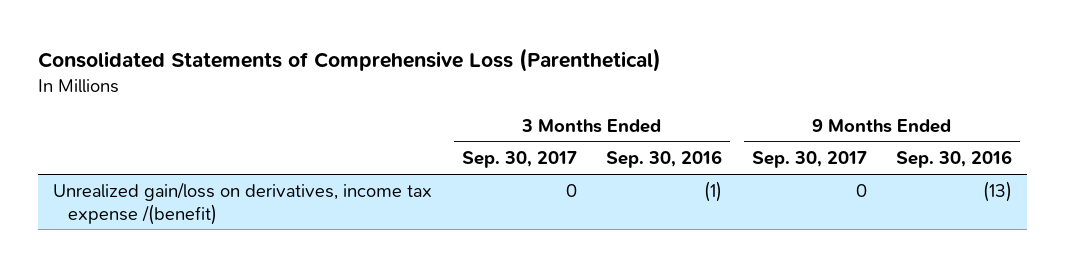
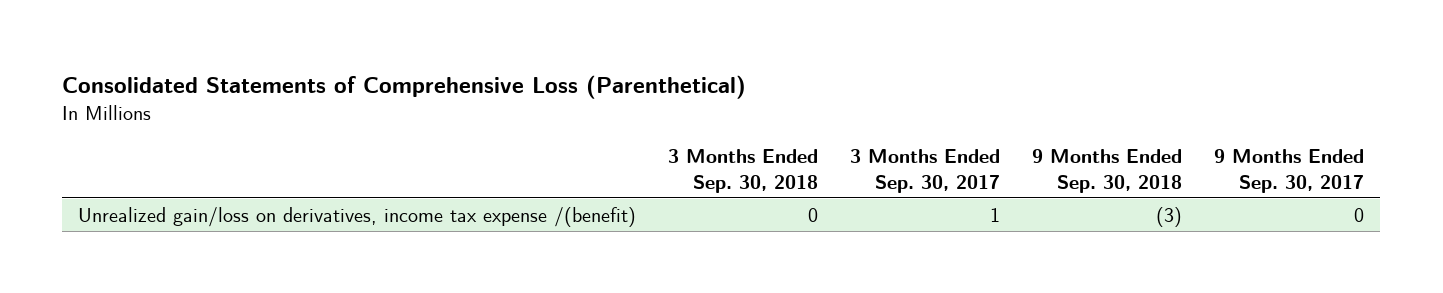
[606,150,723,169] Sep. 30, 2016 -> none
[896,150,1013,169] Sep. 30, 2016 -> none
none -> [668,149,819,193] 3 Months Ended Sep. 30, 2018
none -> [1032,149,1183,193] 9 Months Ended Sep. 30, 2018
[565,184,577,198] 0 -> [990,208,1001,223] 1

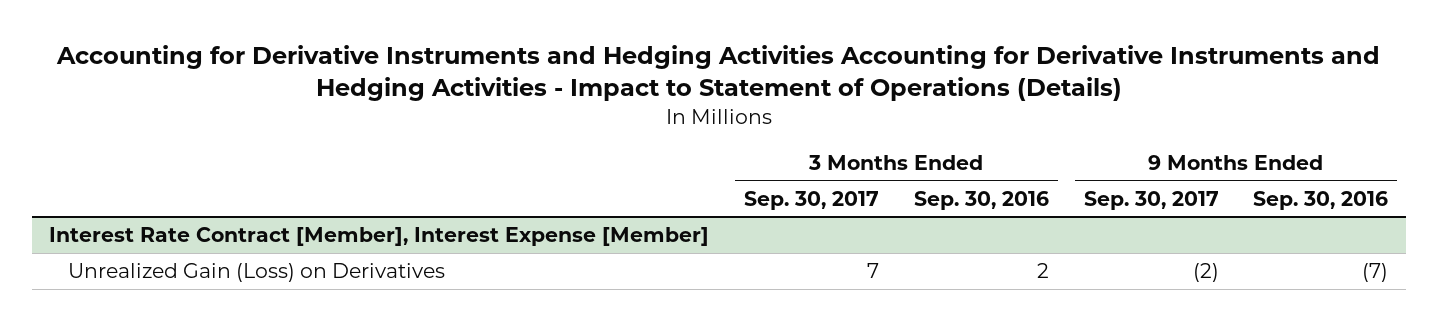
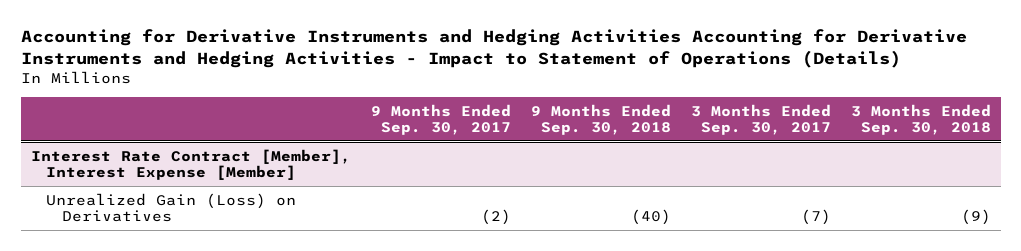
[913,190,1049,210] Sep. 30, 2016 -> none
[1253,190,1389,210] Sep. 30, 2016 -> none
none -> [530,103,671,135] 9 Months Ended Sep. 30, 2018
none -> [850,103,991,135] 3 Months Ended Sep. 30, 2018
[867,263,880,279] 7 -> [800,208,831,225] (7)

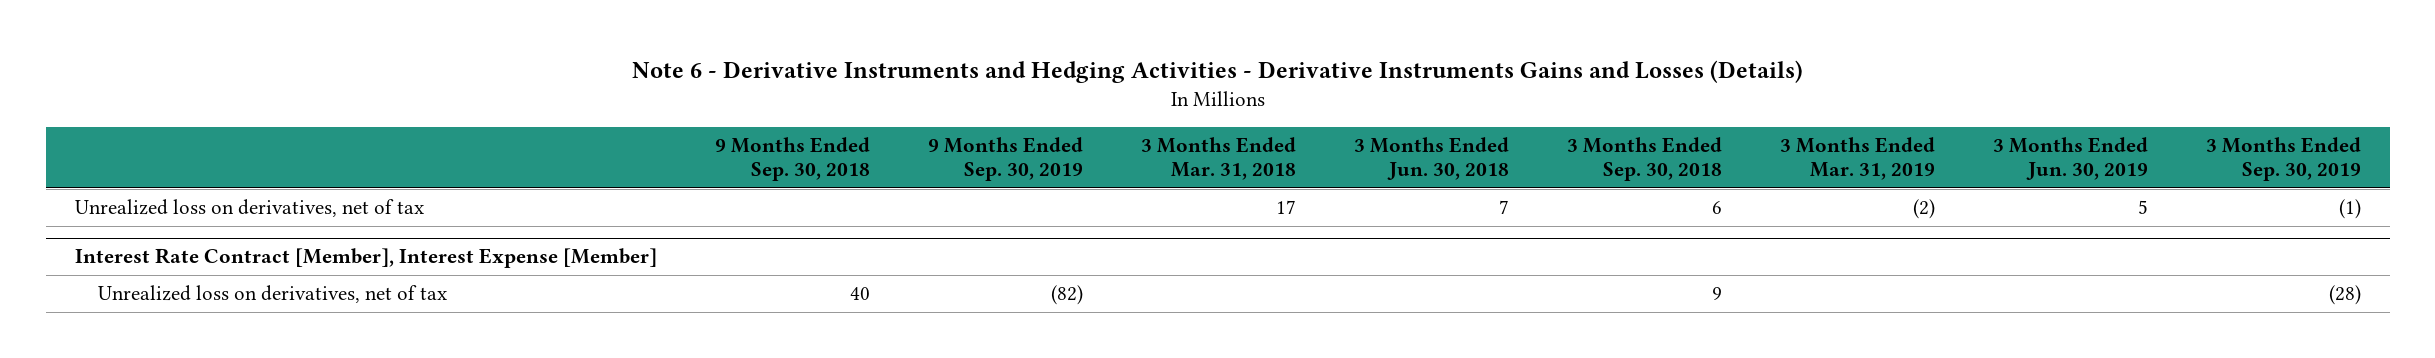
[20,29,967,69] Accounting for Derivative Instruments and Hedging Activities Accounting for Derivative Instruments and Hedging Activities - Impact to Statement of Operations (Details) -> [631,60,1803,84] Note 6 - Derivative Instruments and Hedging Activities - Derivative Instruments Gains and Losses (Details)
[370,103,511,135] 9 Months Ended Sep. 30, 2017 -> none
[690,103,831,135] 3 Months Ended Sep. 30, 2017 -> none
none -> [927,136,1083,182] 9 Months Ended Sep. 30, 2019
none -> [1140,136,1296,181] 3 Months Ended Mar. 31, 2018
none -> [1353,136,1509,181] 3 Months Ended Jun. 30, 2018
none -> [1779,136,1935,181] 3 Months Ended Mar. 31, 2019
none -> [1992,136,2148,181] 3 Months Ended Jun. 30, 2019
none -> [2205,136,2361,182] 3 Months Ended Sep. 30, 2019
none -> [74,199,424,218] Unrealized loss on derivatives, net of tax
[46,192,297,222] Unrealized Gain (Loss) on Derivatives -> [97,285,447,304] Unrealized loss on derivatives, net of tax
[630,208,671,225] (40) -> [849,287,870,301] 40
[960,208,991,225] (9) -> [1711,287,1722,301] 9

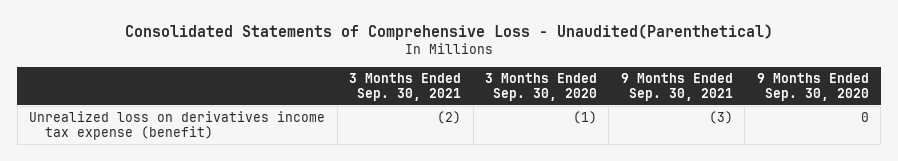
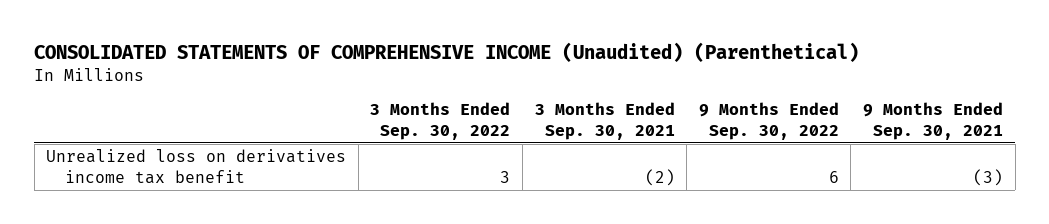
[125,23,774,40] Consolidated Statements of Comprehensive Loss - Unaudited(Parenthetical) -> [34,42,860,63] CONSOLIDATED STATEMENTS OF COMPREHENSIVE INCOME (Unaudited) (Parenthetical)
[485,72,598,101] 3 Months Ended Sep. 30, 2020 -> none
[756,72,869,101] 9 Months Ended Sep. 30, 2020 -> none
none -> [370,102,511,141] 3 Months Ended Sep. 30, 2022
none -> [698,102,839,141] 9 Months Ended Sep. 30, 2022
[29,110,326,141] Unrealized loss on derivatives income tax expense (benefit) -> [46,149,347,184] Unrealized loss on derivatives income tax benefit

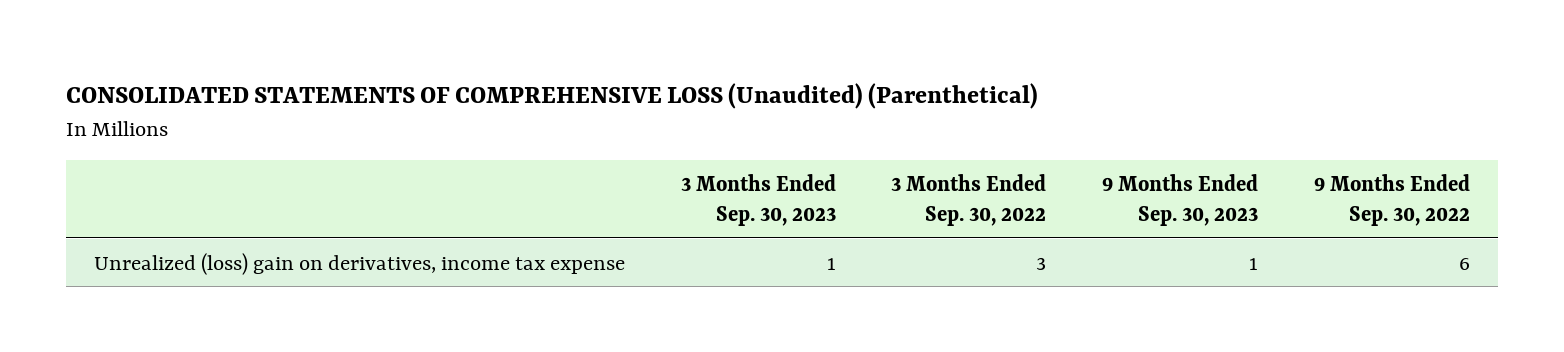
[34,42,860,63] CONSOLIDATED STATEMENTS OF COMPREHENSIVE INCOME (Unaudited) (Parenthetical) -> [65,83,1038,110] CONSOLIDATED STATEMENTS OF COMPREHENSIVE LOSS (Unaudited) (Parenthetical)
[534,102,675,141] 3 Months Ended Sep. 30, 2021 -> none
[862,102,1003,141] 9 Months Ended Sep. 30, 2021 -> none
none -> [680,173,836,227] 3 Months Ended Sep. 30, 2023
none -> [1102,173,1259,227] 9 Months Ended Sep. 30, 2023
[46,149,347,184] Unrealized loss on derivatives income tax benefit -> [93,252,625,275] Unrealized (loss) gain on derivatives, income tax expense

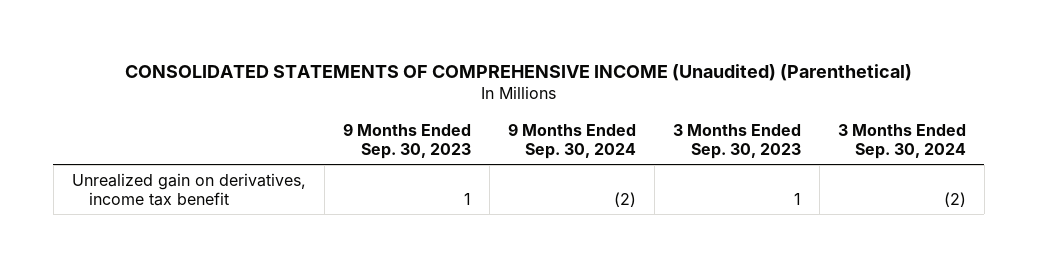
[65,83,1038,110] CONSOLIDATED STATEMENTS OF COMPREHENSIVE LOSS (Unaudited) (Parenthetical) -> [124,63,912,81] CONSOLIDATED STATEMENTS OF COMPREHENSIVE INCOME (Unaudited) (Parenthetical)
[891,173,1047,227] 3 Months Ended Sep. 30, 2022 -> none
[1313,173,1470,227] 9 Months Ended Sep. 30, 2022 -> none
none -> [507,122,636,159] 9 Months Ended Sep. 30, 2024
none -> [837,123,966,159] 3 Months Ended Sep. 30, 2024
[93,252,625,275] Unrealized (loss) gain on derivatives, income tax expense -> [71,173,306,206] Unrealized gain on derivatives, income tax benefit

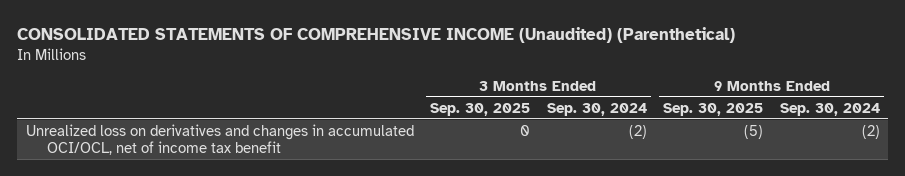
[342,122,471,159] 9 Months Ended Sep. 30, 2023 -> none
[672,123,801,159] 3 Months Ended Sep. 30, 2023 -> none
none -> [430,102,531,116] Sep. 30, 2025
none -> [663,102,764,116] Sep. 30, 2025
[71,173,306,206] Unrealized gain on derivatives, income tax benefit -> [25,123,414,156] Unrealized loss on derivatives and changes in accumulated OCI/OCL, net of income tax benefit

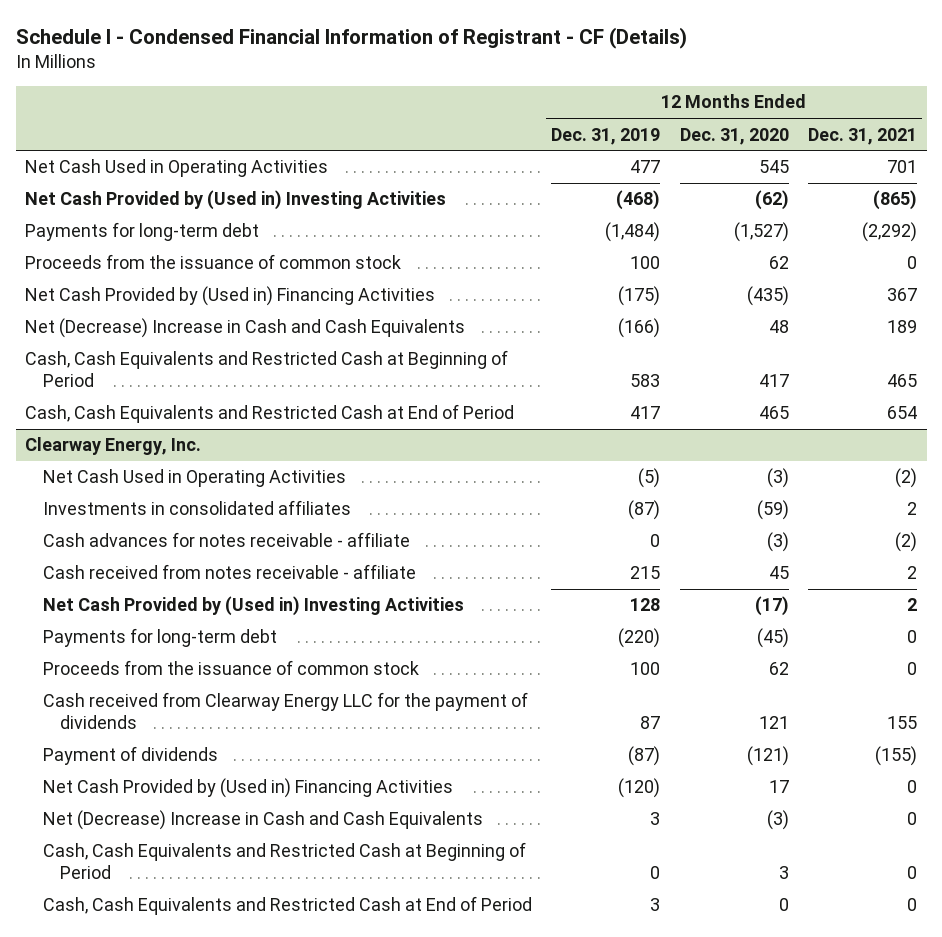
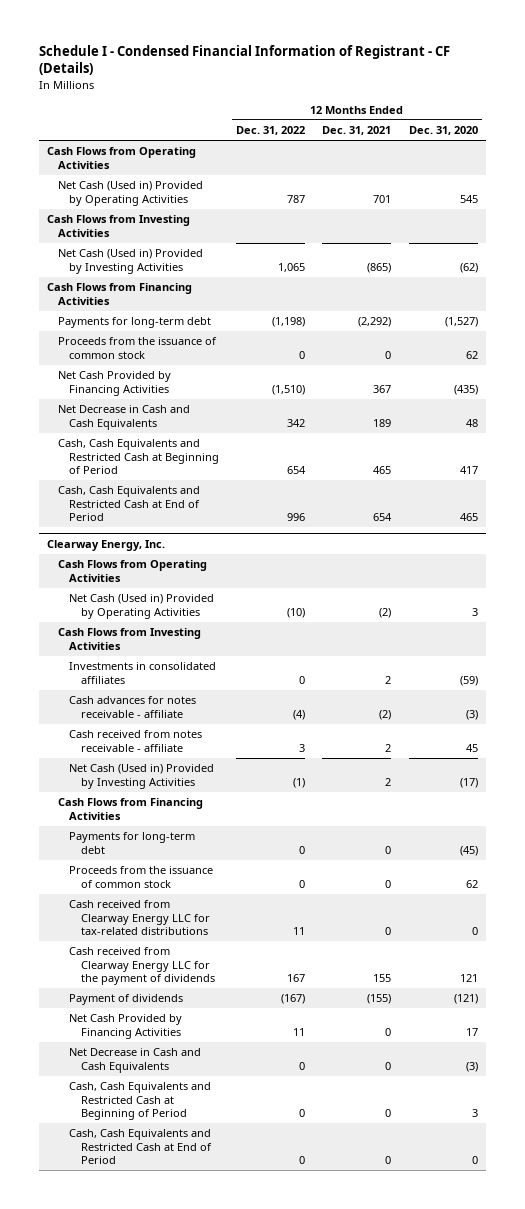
[551,127,661,145] Dec. 31, 2019 -> none
none -> [236,126,306,136] Dec. 31, 2022
none -> [47,147,197,169] Cash Flows from Operating Activities
[25,159,329,178] Net Cash Used in Operating Activities -> [58,181,204,206] Net Cash (Used in) Provided by Operating Activities
none -> [47,215,191,237] Cash Flows from Investing Activities
[25,190,447,211] Net Cash Provided by (Used in) Investing Activities -> [58,249,204,274] Net Cash (Used in) Provided by Investing Activities
none -> [47,283,193,305] Cash Flows from Financing Activities
[25,286,436,307] Net Cash Provided by (Used in) Financing Activities -> [58,371,172,396] Net Cash Provided by Financing Activities
[25,318,466,339] Net (Decrease) Increase in Cash and Cash Equivalents -> [58,405,191,430] Net Decrease in Cash and Cash Equivalents
none -> [58,560,208,582] Cash Flows from Operating Activities
[42,469,346,488] Net Cash Used in Operating Activities -> [69,594,215,619] Net Cash (Used in) Provided by Operating Activities
[766,468,789,489] (3) -> [471,607,478,616] 3
none -> [58,628,202,650] Cash Flows from Investing Activities
[42,596,464,617] Net Cash Provided by (Used in) Investing Activities -> [69,764,215,789] Net Cash (Used in) Provided by Investing Activities
none -> [58,798,204,820] Cash Flows from Financing Activities
none -> [69,900,210,936] Cash received from Clearway Energy LLC for tax-related distributions
[42,778,453,799] Net Cash Provided by (Used in) Financing Activities -> [69,1014,183,1039] Net Cash Provided by Financing Activities
[42,810,483,831] Net (Decrease) Increase in Cash and Cash Equivalents -> [69,1048,202,1073] Net Decrease in Cash and Cash Equivalents

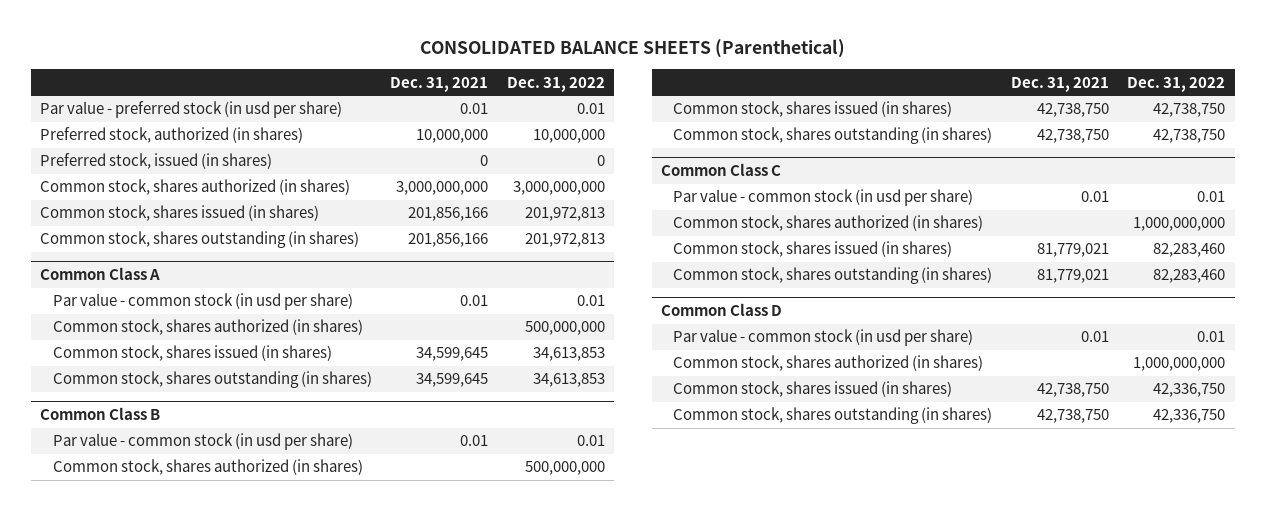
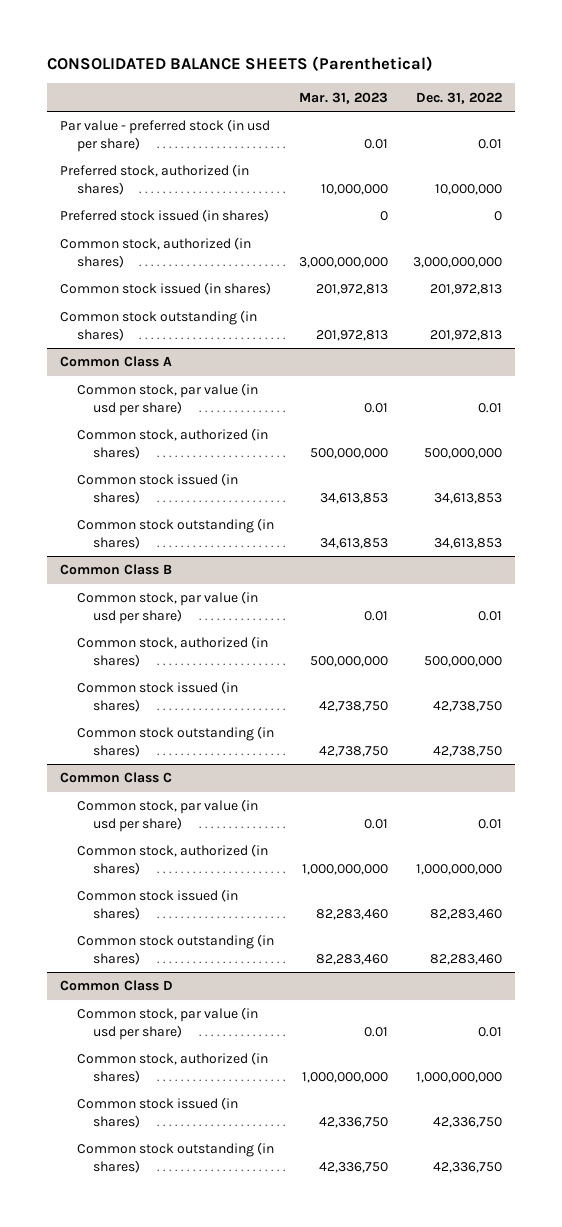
[390,76,489,92] Dec. 31, 2021 -> none
none -> [298,91,388,104] Mar. 31, 2023
[40,153,273,170] Preferred stock, issued (in shares) -> [60,209,270,223] Preferred stock issued (in shares)
[40,179,351,196] Common stock, shares authorized (in shares) -> [60,237,252,269] Common stock, authorized (in shares)
[40,205,320,222] Common stock, shares issued (in shares) -> [60,282,272,296] Common stock issued (in shares)
[40,231,360,249] Common stock, shares outstanding (in shares) -> [60,310,258,342] Common stock outstanding (in shares)
[52,293,353,311] Par value - common stock (in usd per share) -> [76,383,258,417] Common stock, par value (in usd per share)
[52,319,363,336] Common stock, shares authorized (in shares) -> [76,428,268,460] Common stock, authorized (in shares)
[52,345,332,362] Common stock, shares issued (in shares) -> [76,473,238,505] Common stock issued (in shares)
[52,371,372,389] Common stock, shares outstanding (in shares) -> [76,518,274,550] Common stock outstanding (in shares)
[52,433,353,451] Par value - common stock (in usd per share) -> [76,591,258,625] Common stock, par value (in usd per share)
[52,459,363,476] Common stock, shares authorized (in shares) -> [76,636,268,668] Common stock, authorized (in shares)
[673,101,953,118] Common stock, shares issued (in shares) -> [76,681,238,713] Common stock issued (in shares)
[673,127,993,145] Common stock, shares outstanding (in shares) -> [76,726,274,758] Common stock outstanding (in shares)
[673,189,974,207] Par value - common stock (in usd per share) -> [76,799,258,833] Common stock, par value (in usd per share)
[673,215,984,232] Common stock, shares authorized (in shares) -> [76,844,268,876] Common stock, authorized (in shares)
[673,241,953,258] Common stock, shares issued (in shares) -> [76,889,238,921] Common stock issued (in shares)
[673,267,993,285] Common stock, shares outstanding (in shares) -> [76,934,274,966] Common stock outstanding (in shares)
[673,329,974,347] Par value - common stock (in usd per share) -> [76,1007,258,1041] Common stock, par value (in usd per share)
[673,355,984,372] Common stock, shares authorized (in shares) -> [76,1052,268,1084] Common stock, authorized (in shares)
[673,381,953,398] Common stock, shares issued (in shares) -> [76,1097,238,1129] Common stock issued (in shares)
[673,407,993,425] Common stock, shares outstanding (in shares) -> [76,1142,274,1174] Common stock outstanding (in shares)

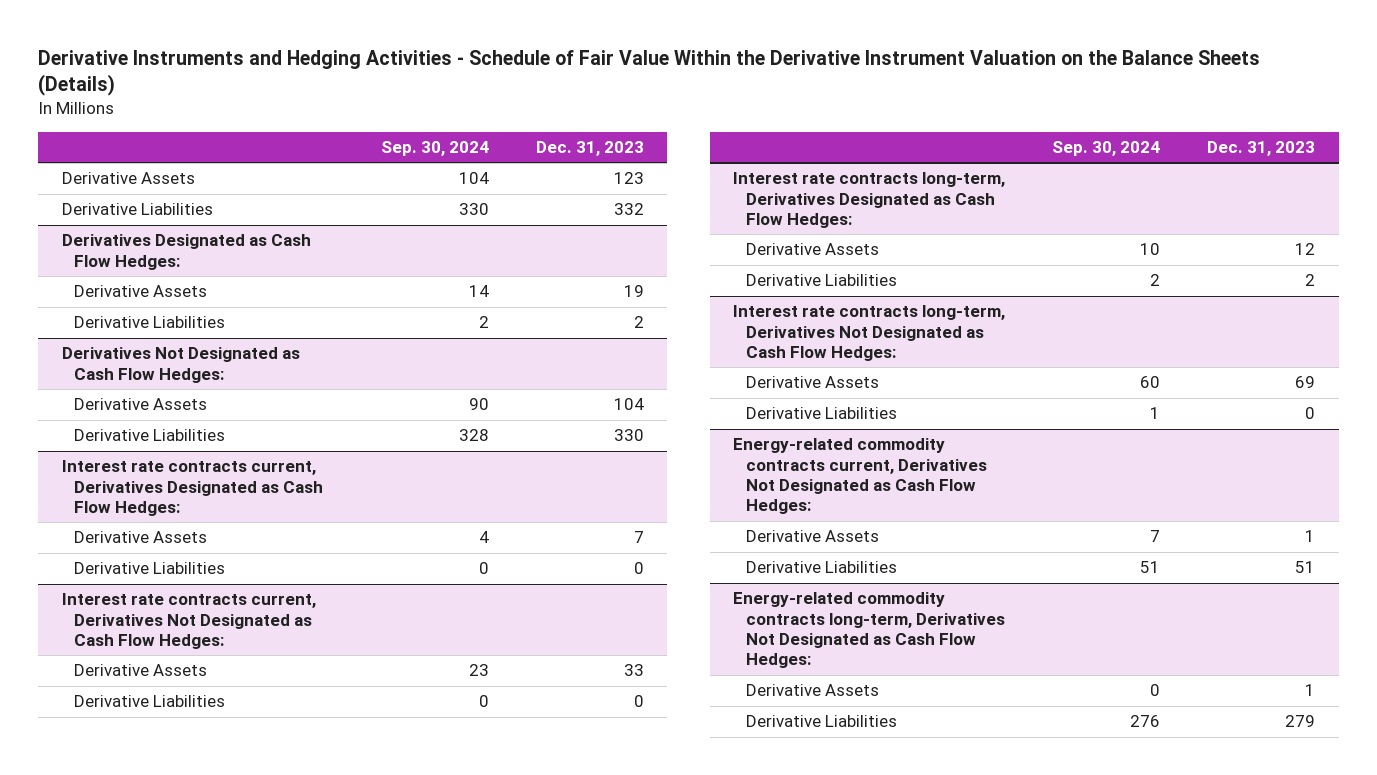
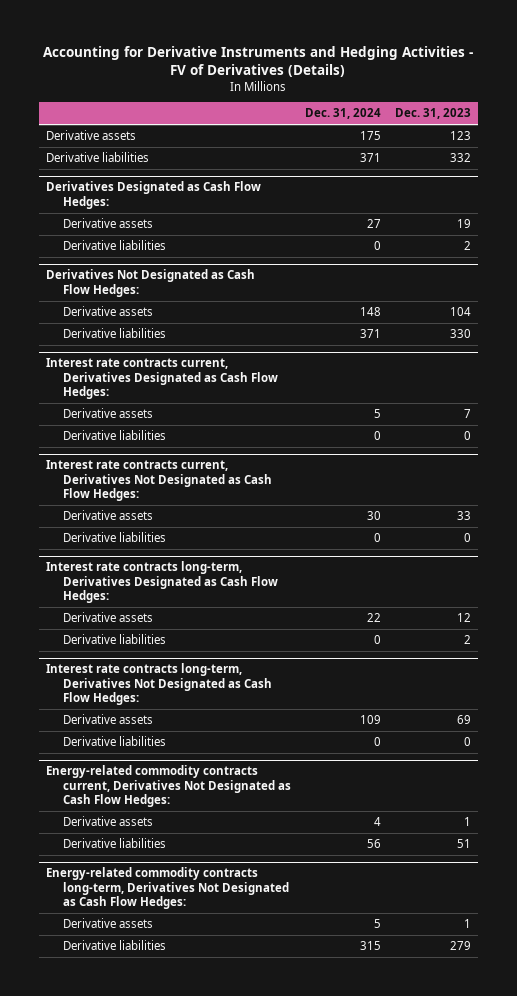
[38,49,1261,97] Derivative Instruments and Hedging Activities - Schedule of Fair Value Within the Derivative Instrument Valuation on the Balance Sheets (Details) -> [43,45,474,77] Accounting for Derivative Instruments and Hedging Activities - FV of Derivatives (Details)
[380,140,489,156] Sep. 30, 2024 -> none
none -> [304,108,381,120] Dec. 31, 2024
[61,172,195,185] Derivative Assets -> [45,130,136,141] Derivative assets
[61,203,213,216] Derivative Liabilities -> [45,152,149,163] Derivative liabilities
[74,285,208,298] Derivative Assets -> [62,218,153,229] Derivative assets
[74,316,226,329] Derivative Liabilities -> [62,240,166,251] Derivative liabilities
[74,398,208,411] Derivative Assets -> [62,306,153,317] Derivative assets
[74,429,226,442] Derivative Liabilities -> [62,328,166,339] Derivative liabilities
[74,531,208,544] Derivative Assets -> [62,408,153,419] Derivative assets
[74,562,226,575] Derivative Liabilities -> [62,430,166,441] Derivative liabilities
[74,664,208,677] Derivative Assets -> [62,510,153,521] Derivative assets
[74,695,226,708] Derivative Liabilities -> [62,532,166,543] Derivative liabilities
[745,243,879,256] Derivative Assets -> [62,612,153,623] Derivative assets
[745,274,897,287] Derivative Liabilities -> [62,634,166,645] Derivative liabilities
[745,376,879,389] Derivative Assets -> [62,714,153,725] Derivative assets
[745,407,897,420] Derivative Liabilities -> [62,736,166,747] Derivative liabilities
[745,530,879,543] Derivative Assets -> [62,816,153,827] Derivative assets
[745,561,897,574] Derivative Liabilities -> [62,838,166,849] Derivative liabilities
[745,684,879,697] Derivative Assets -> [62,918,153,929] Derivative assets
[745,715,897,728] Derivative Liabilities -> [62,940,166,951] Derivative liabilities

